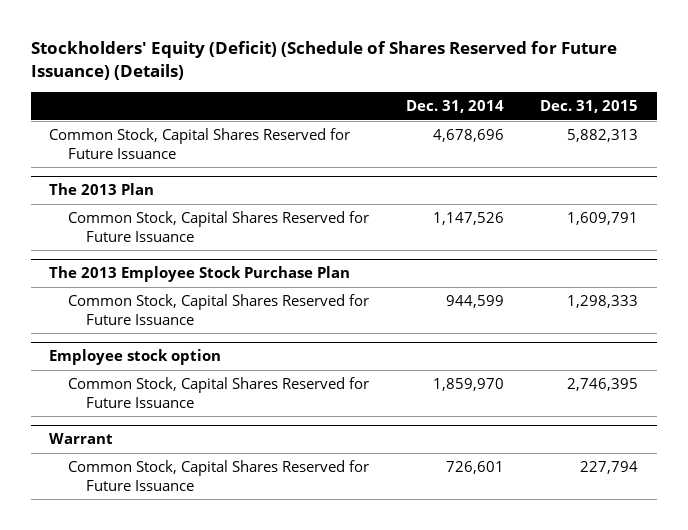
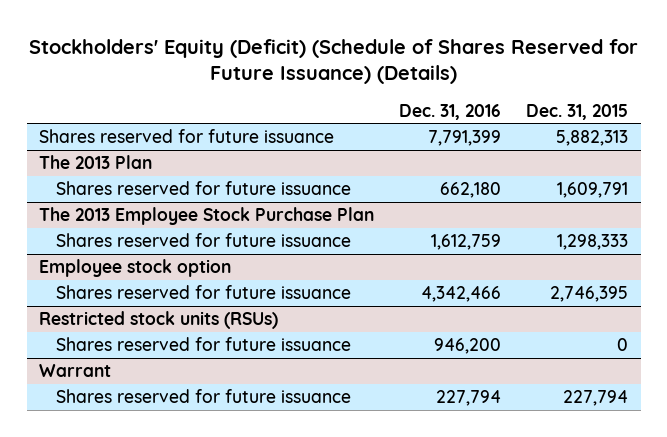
[405,100,504,114] Dec. 31, 2014 -> none
none -> [399,103,502,120] Dec. 31, 2016
[49,128,351,159] Common Stock, Capital Shares Reserved for Future Issuance -> [39,128,335,143] Shares reserved for future issuance
[67,211,369,242] Common Stock, Capital Shares Reserved for Future Issuance -> [56,180,352,195] Shares reserved for future issuance
[67,294,369,325] Common Stock, Capital Shares Reserved for Future Issuance -> [56,232,352,247] Shares reserved for future issuance
[67,377,369,408] Common Stock, Capital Shares Reserved for Future Issuance -> [56,284,352,299] Shares reserved for future issuance
none -> [39,310,279,329] Restricted stock units (RSUs)
none -> [56,336,352,351] Shares reserved for future issuance
[67,460,369,491] Common Stock, Capital Shares Reserved for Future Issuance -> [56,388,352,403] Shares reserved for future issuance

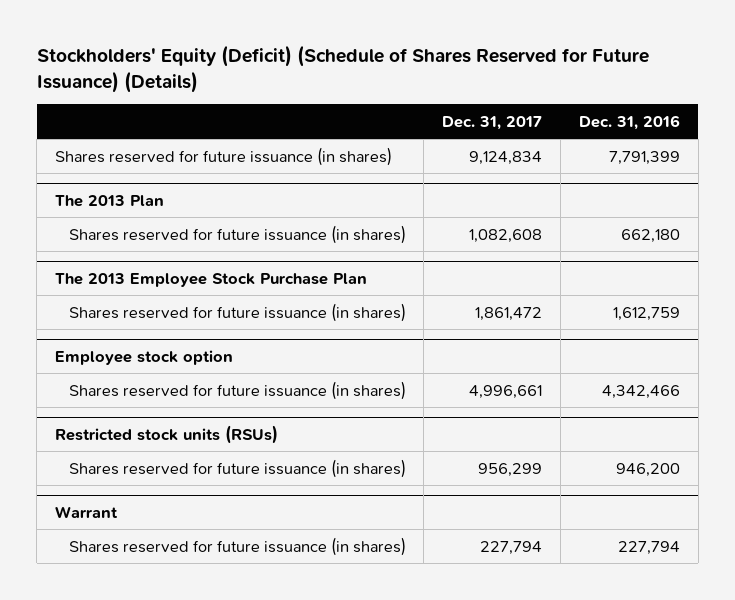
[526,103,629,120] Dec. 31, 2015 -> none
none -> [442,115,543,130] Dec. 31, 2017
[39,128,335,143] Shares reserved for future issuance -> [55,146,393,166] Shares reserved for future issuance (in shares)
[56,180,352,195] Shares reserved for future issuance -> [68,224,406,244] Shares reserved for future issuance (in shares)
[56,232,352,247] Shares reserved for future issuance -> [68,302,406,322] Shares reserved for future issuance (in shares)
[56,284,352,299] Shares reserved for future issuance -> [68,380,406,400] Shares reserved for future issuance (in shares)
[56,336,352,351] Shares reserved for future issuance -> [68,458,406,478] Shares reserved for future issuance (in shares)
[56,388,352,403] Shares reserved for future issuance -> [68,536,406,556] Shares reserved for future issuance (in shares)

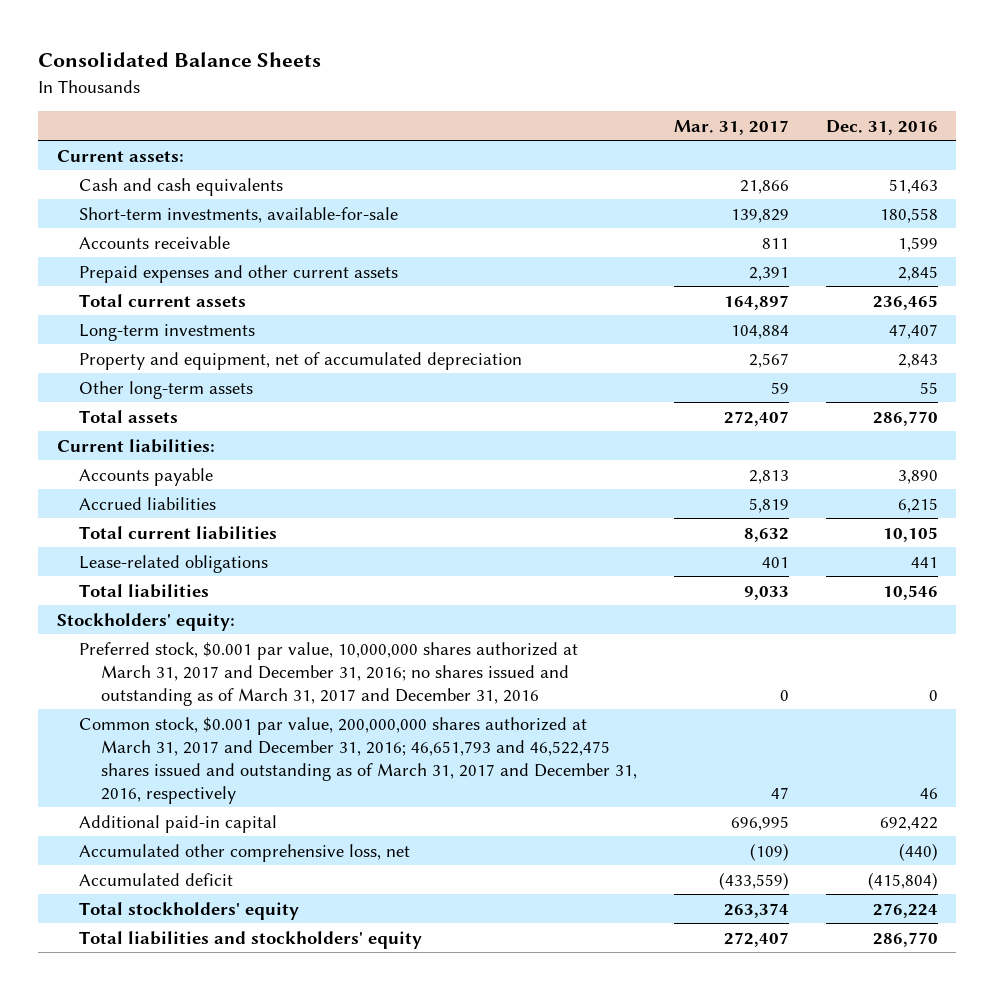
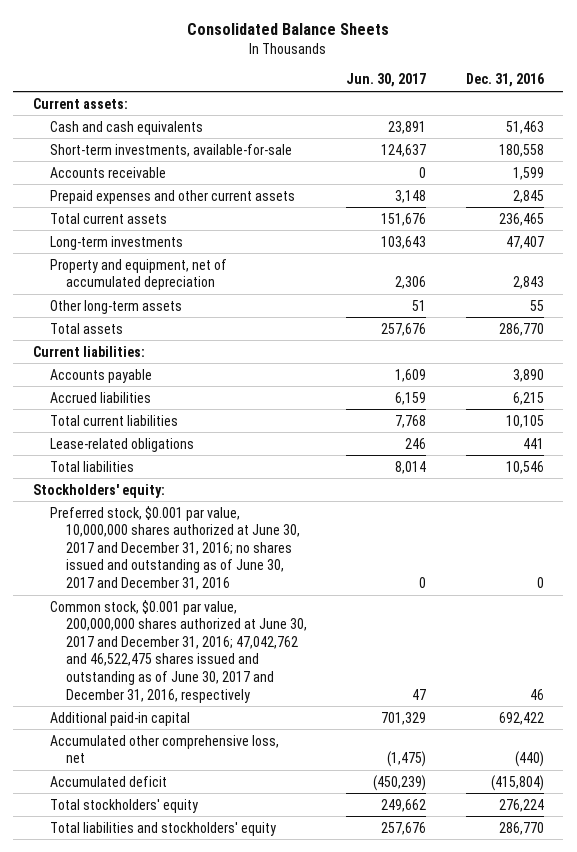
[674,119,790,135] Mar. 31, 2017 -> none
none -> [346,73,427,88] Jun. 30, 2017
[79,641,579,706] Preferred stock, $0.001 par value, 10,000,000 shares authorized at March 31, 2017 and December 31, 2016; no shares issued and outstanding as of March 31, 2017 and December 31, 2016 -> [49,505,301,590] Preferred stock, $0.001 par value, 10,000,000 shares authorized at June 30, 2017 and December 31, 2016; no shares issued and outstanding as of June 30, 2017 and December 31, 2016
[79,716,638,804] Common stock, $0.001 par value, 200,000,000 shares authorized at March 31, 2017 and December 31, 2016; 46,651,793 and 46,522,475 shares issued and outstanding as of March 31, 2017 and December 31, 2016, respectively -> [49,599,308,703] Common stock, $0.001 par value, 200,000,000 shares authorized at June 30, 2017 and December 31, 2016; 47,042,762 and 46,522,475 shares issued and outstanding as of June 30, 2017 and December 31, 2016, respectively

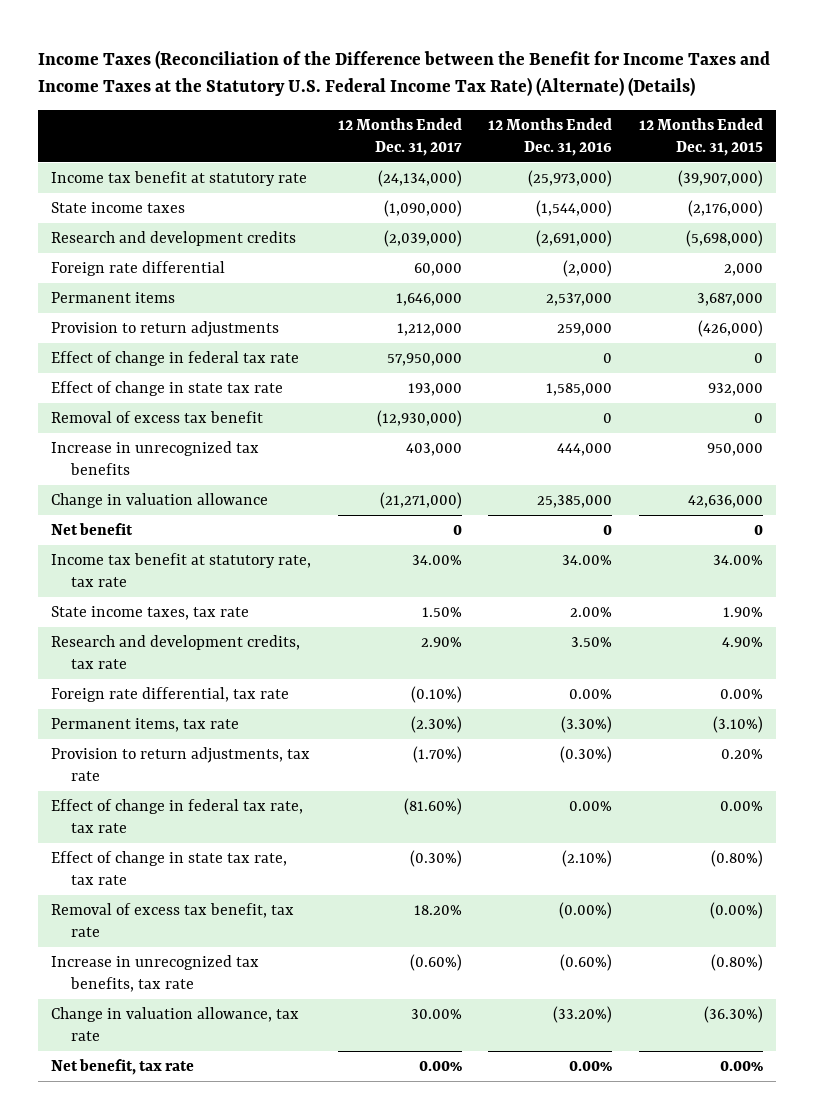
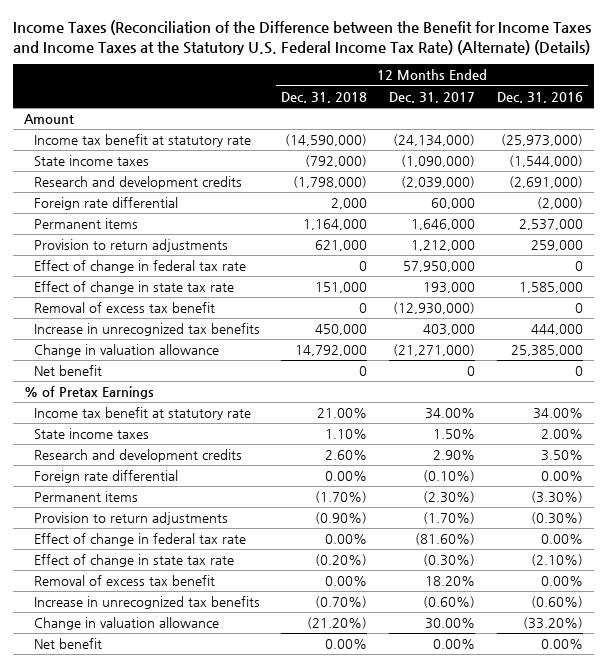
[638,117,763,156] 12 Months Ended Dec. 31, 2015 -> none
none -> [281,91,368,103] Dec. 31, 2018
none -> [23,114,74,125] Amount
none -> [23,386,154,400] % of Pretax Earnings
[51,552,312,588] Income tax benefit at statutory rate, tax rate -> [33,407,251,421] Income tax benefit at statutory rate
[51,605,250,620] State income taxes, tax rate -> [33,428,149,440] State income taxes
[51,634,301,670] Research and development credits, tax rate -> [33,449,242,463] Research and development credits
[51,686,290,702] Foreign rate differential, tax rate -> [33,470,178,484] Foreign rate differential
[51,717,240,732] Permanent items, tax rate -> [33,491,138,503] Permanent items
[51,746,311,782] Provision to return adjustments, tax rate -> [33,512,228,526] Provision to return adjustments
[51,798,304,834] Effect of change in federal tax rate, tax rate -> [33,533,246,547] Effect of change in federal tax rate
[51,850,288,886] Effect of change in state tax rate, tax rate -> [33,554,234,568] Effect of change in state tax rate
[51,902,295,938] Removal of excess tax benefit, tax rate -> [33,575,215,587] Removal of excess tax benefit
[559,901,613,919] (0.00%) -> [540,576,583,587] 0.00%
[51,954,260,993] Increase in unrecognized tax benefits, tax rate -> [33,596,260,610] Increase in unrecognized tax benefits
[51,1006,300,1042] Change in valuation allowance, tax rate -> [33,617,219,631] Change in valuation allowance
[51,1058,195,1075] Net benefit, tax rate -> [33,638,102,650] Net benefit

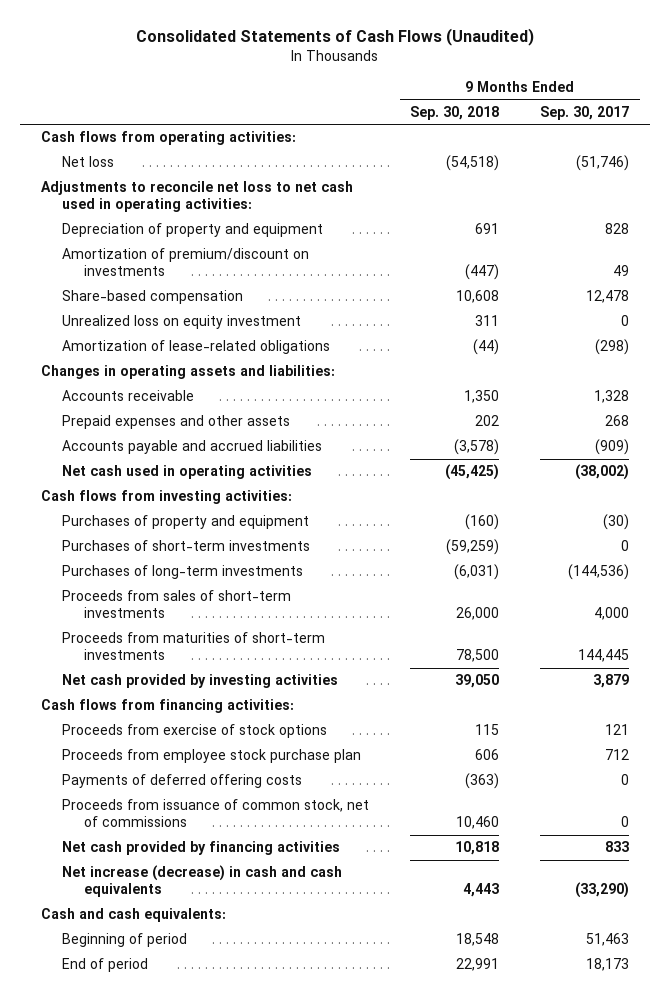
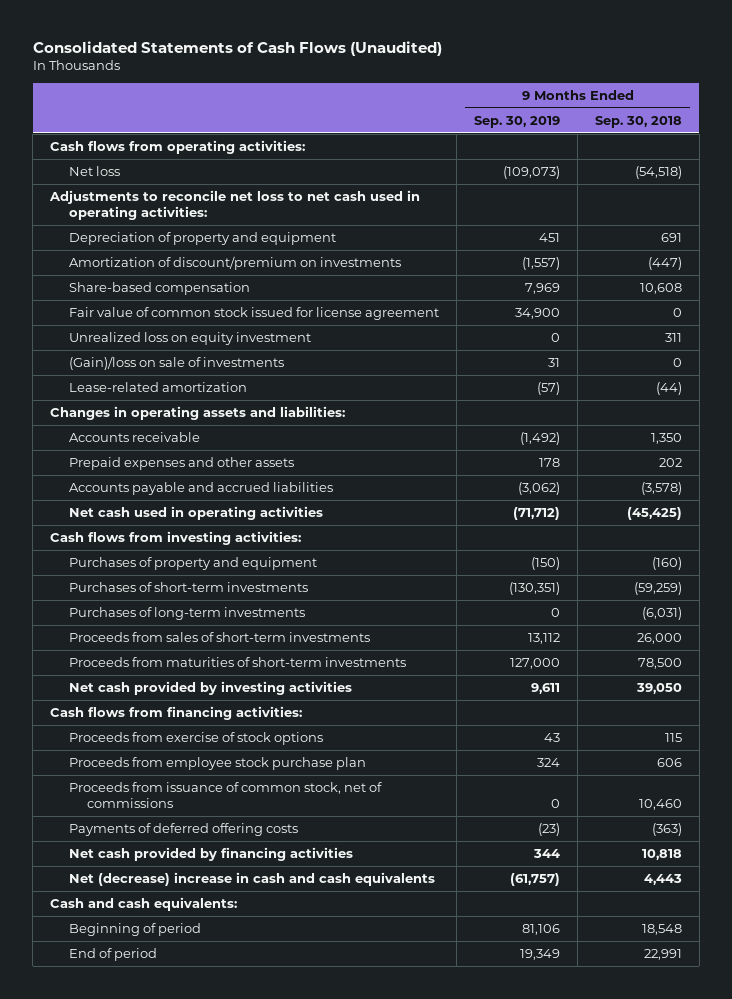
[540,105,630,120] Sep. 30, 2017 -> none
none -> [473,115,560,128] Sep. 30, 2019
[62,248,310,277] Amortization of premium/discount on investments -> [68,255,401,270] Amortization of discount/premium on investments
none -> [68,306,439,320] Fair value of common stock issued for license agreement
none -> [68,355,284,370] (Gain)/loss on sale of investments
[62,340,331,355] Amortization of lease-related obligations -> [68,381,247,392] Lease-related amortization
[62,774,303,789] Payments of deferred offering costs -> [68,822,298,836] Payments of deferred offering costs
[62,865,343,898] Net increase (decrease) in cash and cash equivalents -> [68,871,435,886] Net (decrease) increase in cash and cash equivalents

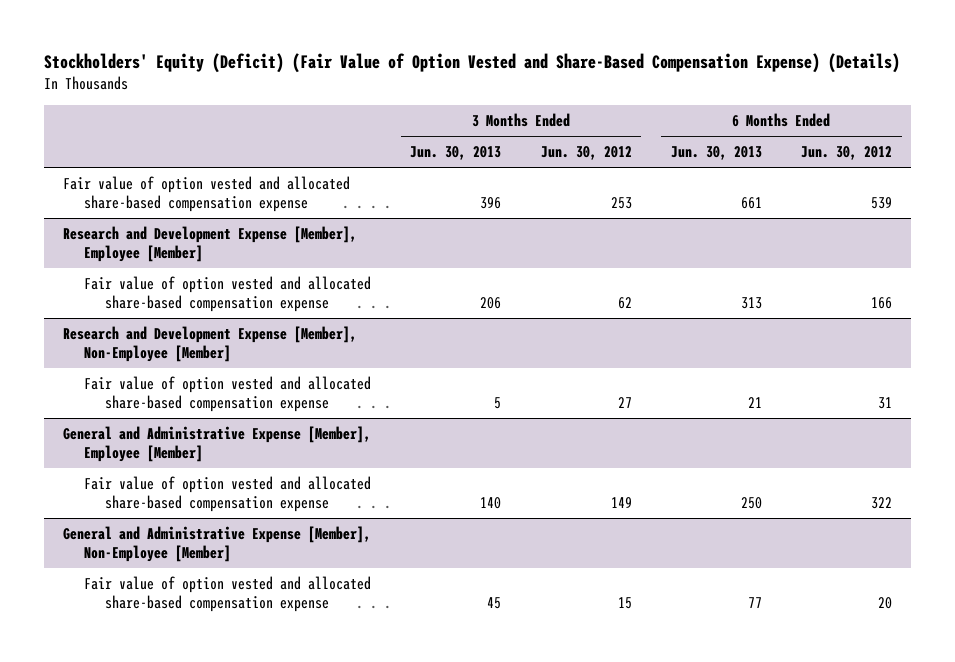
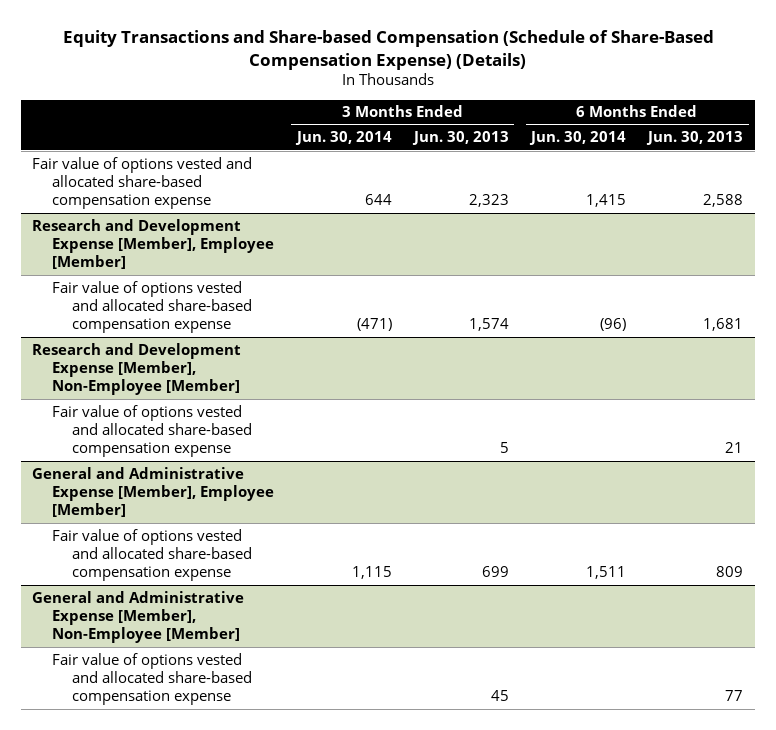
[43,53,900,74] Stockholders' Equity (Deficit) (Fair Value of Option Vested and Share-Based Compensation Expense) (Details) -> [62,30,714,70] Equity Transactions and Share-based Compensation (Schedule of Share-Based Compensation Expense) (Details)
[540,146,632,161] Jun. 30, 2012 -> none
[800,146,892,161] Jun. 30, 2012 -> none
none -> [294,131,392,146] Jun. 30, 2014
none -> [529,131,627,146] Jun. 30, 2014
[63,176,351,213] Fair value of option vested and allocated share-based compensation expense -> [32,156,253,210] Fair value of options vested and allocated share-based compensation expense
[480,197,502,210] 396 -> [468,194,509,208] 2,323
[740,197,762,210] 661 -> [703,194,744,208] 2,588
[84,276,372,313] Fair value of option vested and allocated share-based compensation expense -> [52,280,253,334] Fair value of options vested and allocated share-based compensation expense
[480,297,502,310] 206 -> [468,318,509,332] 1,574
[740,297,762,310] 313 -> [703,318,744,332] 1,681
[84,376,372,413] Fair value of option vested and allocated share-based compensation expense -> [52,404,253,458] Fair value of options vested and allocated share-based compensation expense
[84,476,372,513] Fair value of option vested and allocated share-based compensation expense -> [52,528,253,582] Fair value of options vested and allocated share-based compensation expense
[480,497,502,510] 140 -> [481,566,509,578] 699
[740,497,762,510] 250 -> [716,566,744,578] 809
[84,576,372,613] Fair value of option vested and allocated share-based compensation expense -> [52,652,253,706] Fair value of options vested and allocated share-based compensation expense

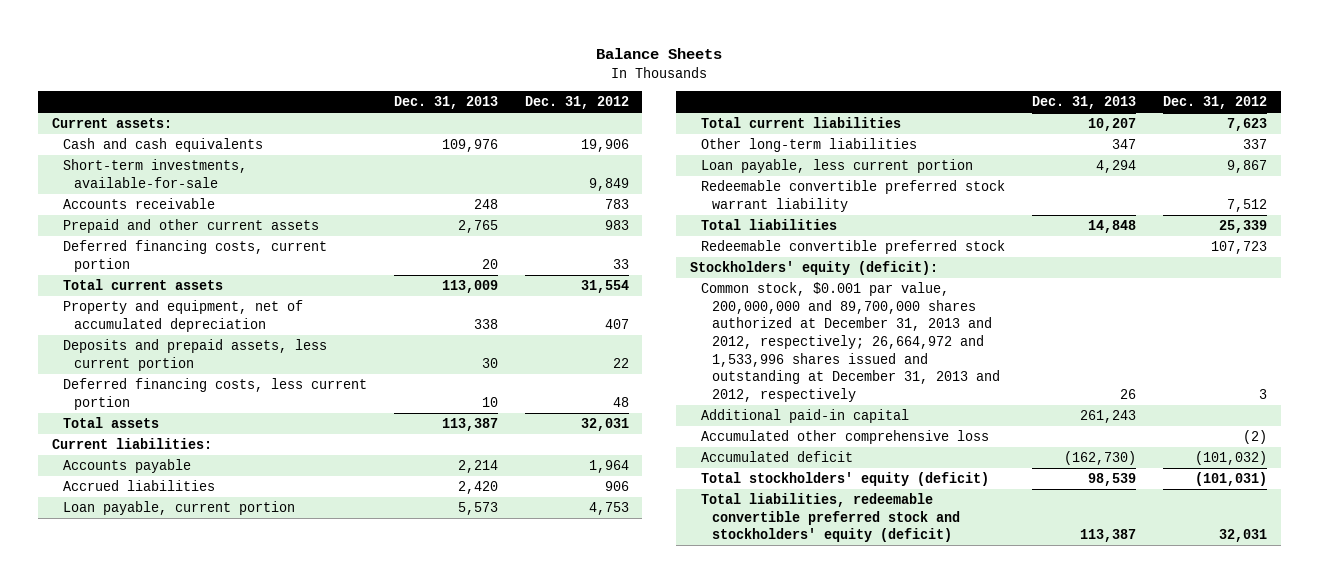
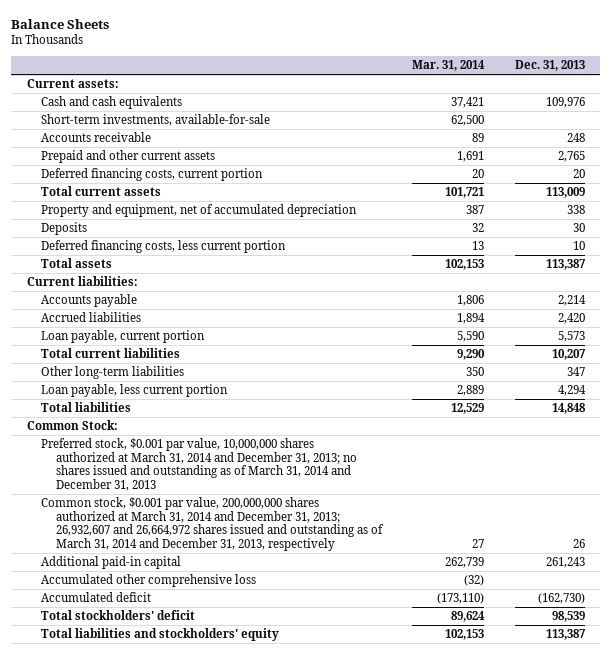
[524,96,629,110] Dec. 31, 2012 -> none
none -> [412,60,486,72] Mar. 31, 2014
[62,339,327,371] Deposits and prepaid assets, less current portion -> [41,222,88,236] Deposits
[701,180,1006,212] Redeemable convertible preferred stock warrant liability -> none
[701,240,1006,255] Redeemable convertible preferred stock -> none
[690,261,939,276] Stockholders' equity (deficit): -> none
none -> [26,420,118,431] Common Stock:
none -> [41,438,357,491] Preferred stock, $0.001 par value, 10,000,000 shares authorized at March 31, 2014 and December 31, 2013; no shares issued and outstanding as of March 31, 2014 and December 31, 2013
[701,282,1001,402] Common stock, $0.001 par value, 200,000,000 and 89,700,000 shares authorized at December 31, 2013 and 2012, respectively; 26,664,972 and 1,533,996 shares issued and outstanding at December 31, 2013 and 2012, respectively -> [41,497,384,551] Common stock, $0.001 par value, 200,000,000 shares authorized at March 31, 2014 and December 31, 2013; 26,932,607 and 26,664,972 shares issued and outstanding as of March 31, 2014 and December 31, 2013, respectively
[701,472,990,487] Total stockholders' equity (deficit) -> [41,610,196,621] Total stockholders' deficit
[701,493,961,543] Total liabilities, redeemable convertible preferred stock and stockholders' equity (deficit) -> [41,628,280,642] Total liabilities and stockholders' equity

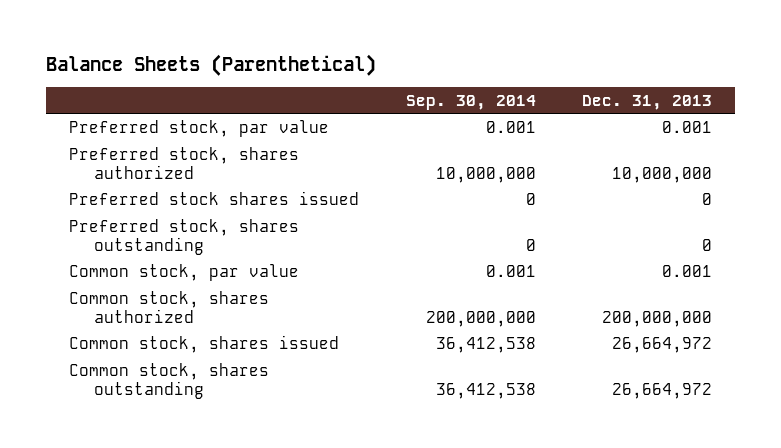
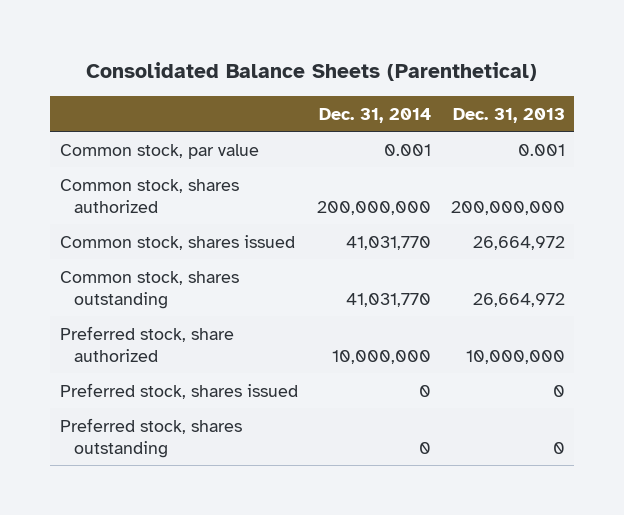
[45,53,376,76] Balance Sheets (Parenthetical) -> [86,62,538,82] Consolidated Balance Sheets (Parenthetical)
[405,94,536,110] Sep. 30, 2014 -> none
none -> [319,107,432,123] Dec. 31, 2014
[69,119,330,137] Preferred stock, par value -> none
[69,146,300,179] Preferred stock, shares authorized -> none
[69,190,360,205] Preferred stock shares issued -> none
none -> [59,325,234,362] Preferred stock, share authorized
none -> [59,382,298,399] Preferred stock, shares issued
[69,218,300,255] Preferred stock, shares outstanding -> [59,417,242,458] Preferred stock, shares outstanding

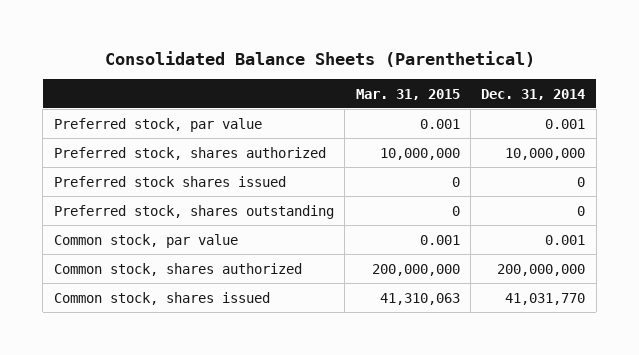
[452,107,565,123] Dec. 31, 2013 -> none
none -> [355,88,460,100] Mar. 31, 2015
none -> [53,117,262,132] Preferred stock, par value
none -> [53,146,326,160] Preferred stock, shares authorized
none -> [53,175,286,187] Preferred stock shares issued
[59,417,242,458] Preferred stock, shares outstanding -> [53,204,334,219] Preferred stock, shares outstanding
[59,270,239,309] Common stock, shares outstanding -> none
[59,325,234,362] Preferred stock, share authorized -> none
[59,382,298,399] Preferred stock, shares issued -> none

